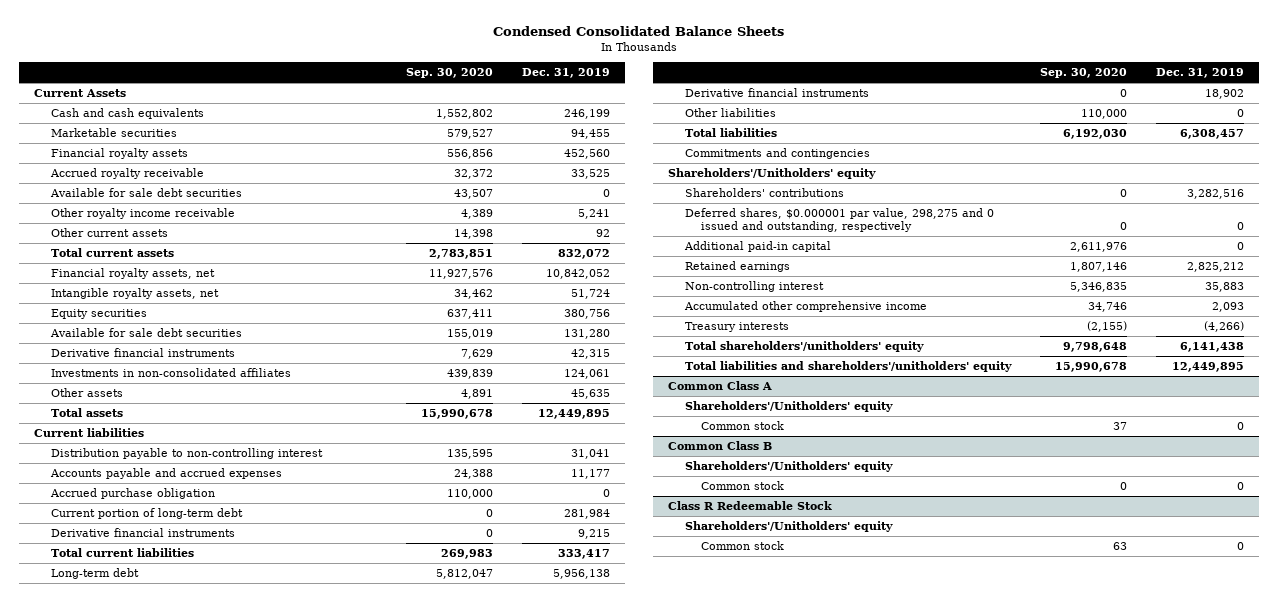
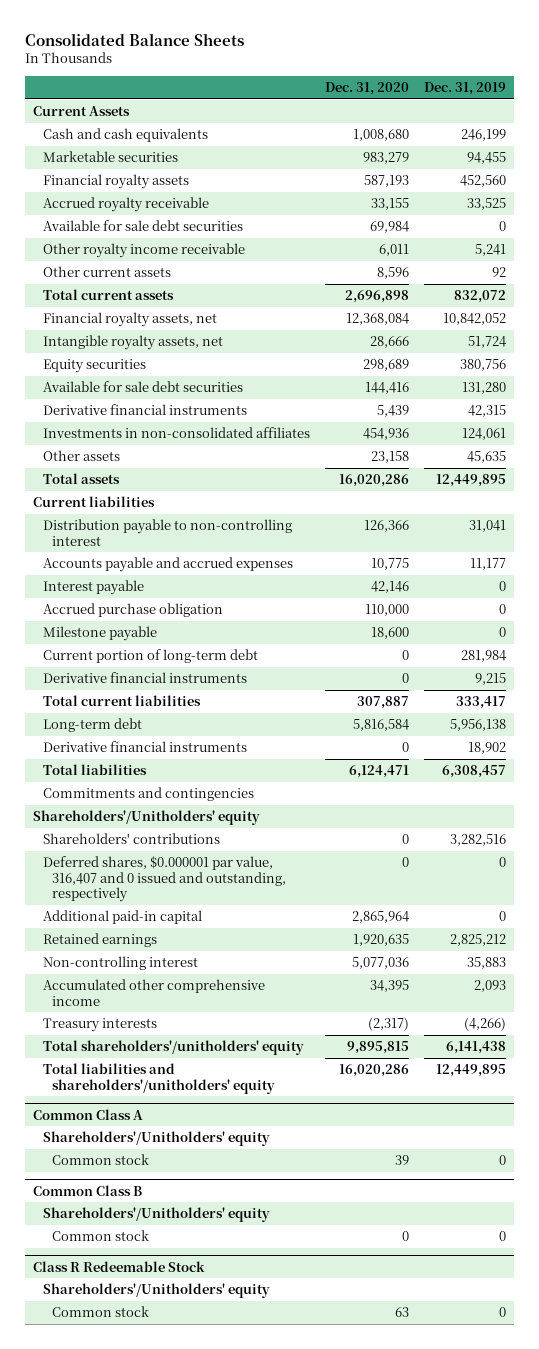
[492,26,784,37] Condensed Consolidated Balance Sheets -> [25,32,245,46] Consolidated Balance Sheets
[405,68,493,79] Sep. 30, 2020 -> none
none -> [324,82,409,96] Dec. 31, 2020
none -> [42,580,144,596] Interest payable
none -> [42,626,157,642] Milestone payable
[684,107,776,117] Other liabilities -> none
[684,207,994,233] Deferred shares, $0.000001 par value, 298,275 and 0 issued and outstanding, respectively -> [42,856,287,902] Deferred shares, $0.000001 par value, 316,407 and 0 issued and outstanding, respectively

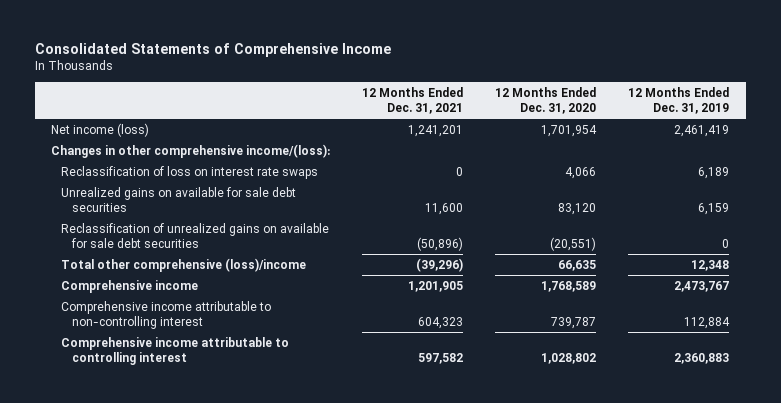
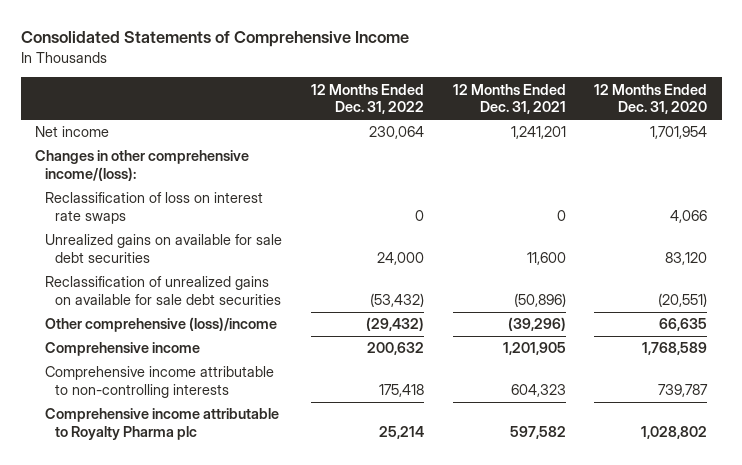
[628,86,730,114] 12 Months Ended Dec. 31, 2019 -> none
none -> [310,83,424,115] 12 Months Ended Dec. 31, 2022
[51,122,150,137] Net income (loss) -> [35,126,110,138] Net income
[61,257,307,272] Total other comprehensive (loss)/income -> [45,317,278,333] Other comprehensive (loss)/income
[61,300,272,329] Comprehensive income attributable to non-controlling interest -> [45,366,275,398] Comprehensive income attributable to non-controlling interests
[61,336,290,365] Comprehensive income attributable to controlling interest -> [45,408,280,440] Comprehensive income attributable to Royalty Pharma plc

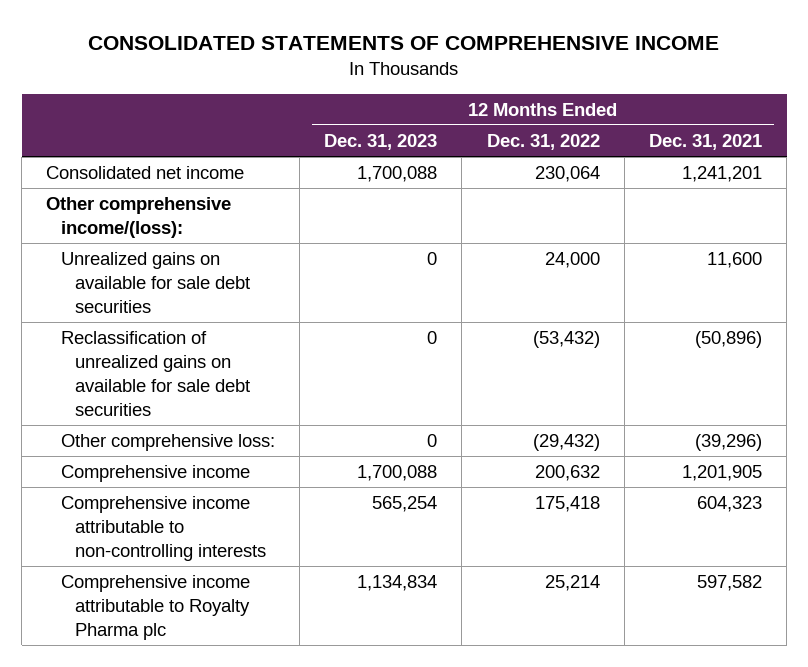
[20,31,409,48] Consolidated Statements of Comprehensive Income -> [88,36,720,51] CONSOLIDATED STATEMENTS OF COMPREHENSIVE INCOME
[594,83,708,115] 12 Months Ended Dec. 31, 2020 -> none
none -> [324,133,438,150] Dec. 31, 2023
[45,192,264,224] Reclassification of loss on interest rate swaps -> none
[35,126,110,138] Net income -> [46,165,245,179] Consolidated net income
[35,150,250,181] Changes in other comprehensive income/(loss): -> [46,196,232,238] Other comprehensive income/(loss):
[45,317,278,333] Other comprehensive (loss)/income -> [60,433,275,451] Other comprehensive loss:

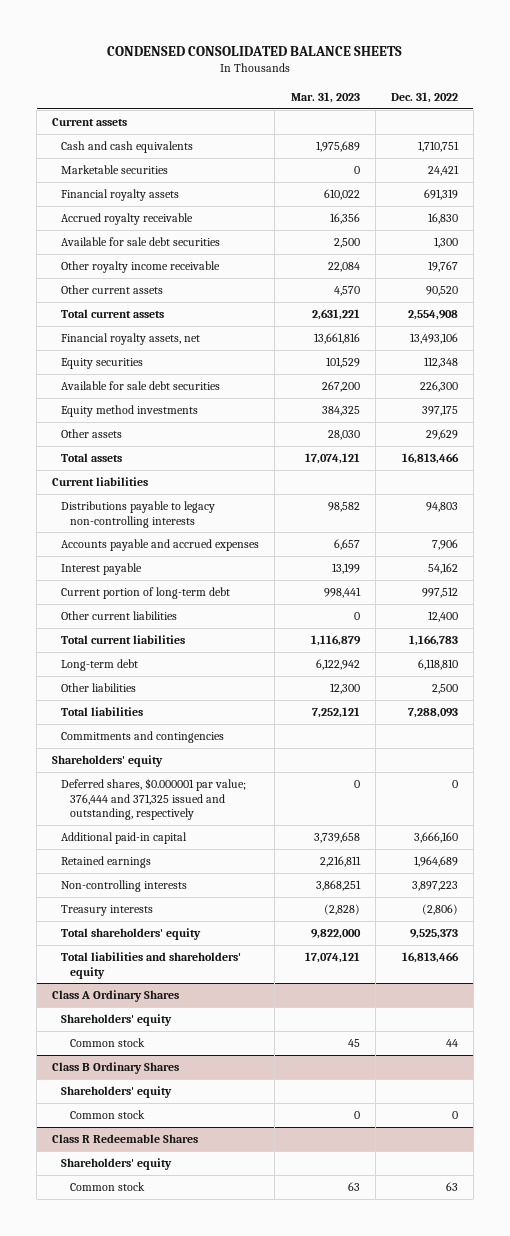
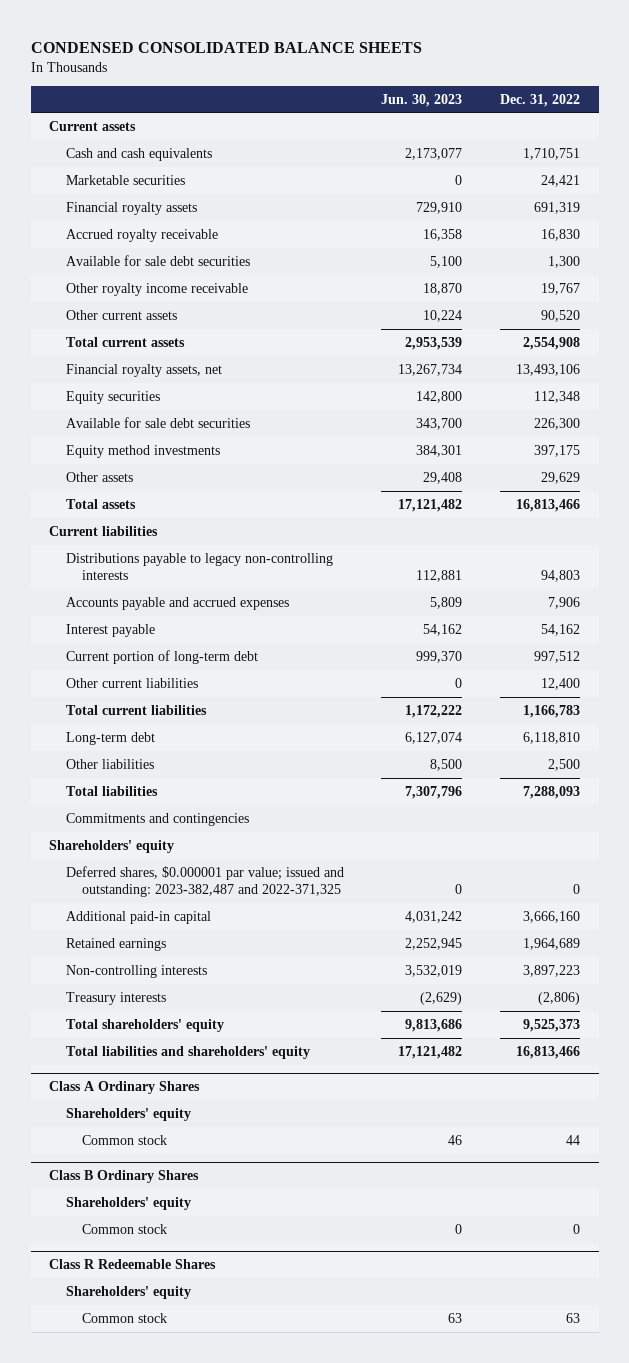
[290,91,360,103] Mar. 31, 2023 -> none
none -> [381,93,463,107] Jun. 30, 2023
[61,778,247,821] Deferred shares, $0.000001 par value; 376,444 and 371,325 issued and outstanding, respectively -> [65,865,344,897] Deferred shares, $0.000001 par value; issued and outstanding: 2023-382,487 and 2022-371,325

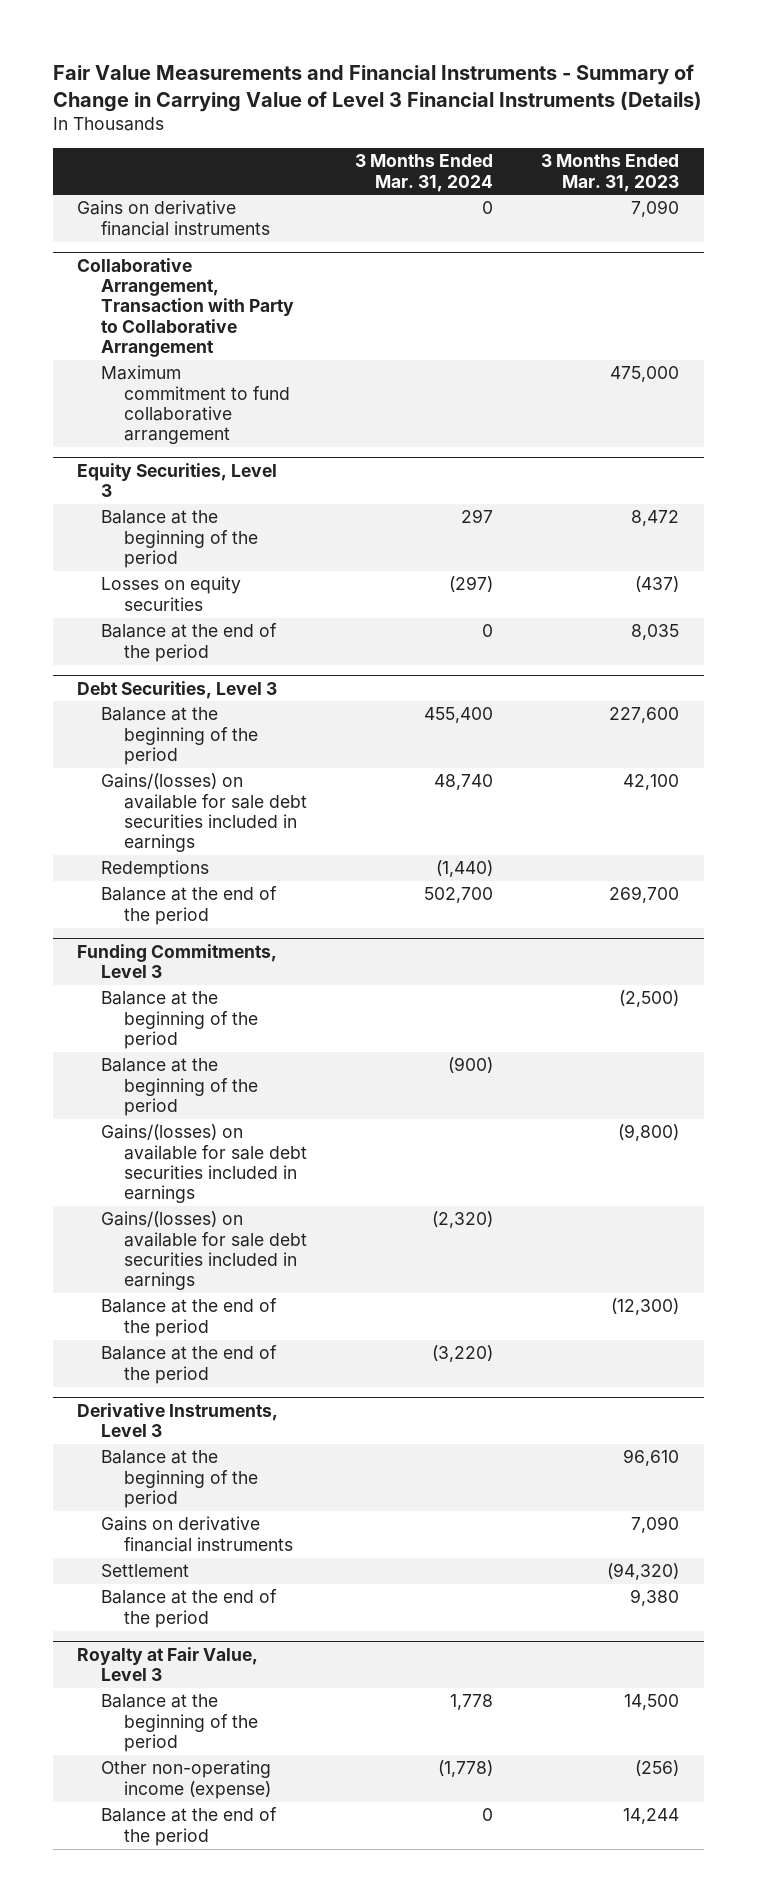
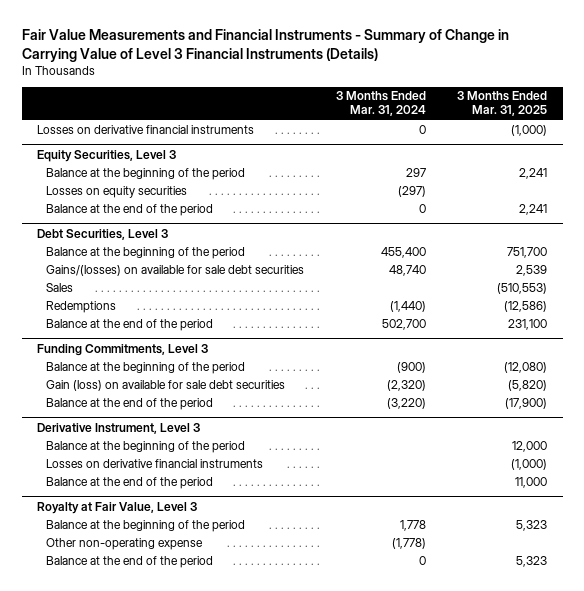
[541,154,680,192] 3 Months Ended Mar. 31, 2023 -> none
none -> [456,91,547,117] 3 Months Ended Mar. 31, 2025
[77,257,294,357] Collaborative Arrangement, Transaction with Party to Collaborative Arrangement -> none
[100,365,291,445] Maximum commitment to fund collaborative arrangement -> none
[77,200,270,236] Gains on derivative financial instruments -> [37,124,255,134] Losses on derivative financial instruments
[100,773,308,853] Gains/(losses) on available for sale debt securities included in earnings -> [46,264,305,276] Gains/(losses) on available for sale debt securities
none -> [46,282,74,292] Sales
[100,991,259,1050] Balance at the beginning of the period -> none
[100,1124,308,1204] Gains/(losses) on available for sale debt securities included in earnings -> none
[100,1298,277,1337] Balance at the end of the period -> none
[100,1211,308,1291] Gains/(losses) on available for sale debt securities included in earnings -> [46,379,286,391] Gain (loss) on available for sale debt securities
[77,1402,279,1437] Derivative Instruments, Level 3 -> [37,422,201,434] Derivative Instrument, Level 3
[100,1564,189,1578] Settlement -> none
[100,1516,294,1552] Gains on derivative financial instruments -> [46,458,264,468] Losses on derivative financial instruments
[100,1760,272,1799] Other non-operating income (expense) -> [46,537,204,550] Other non-operating expense

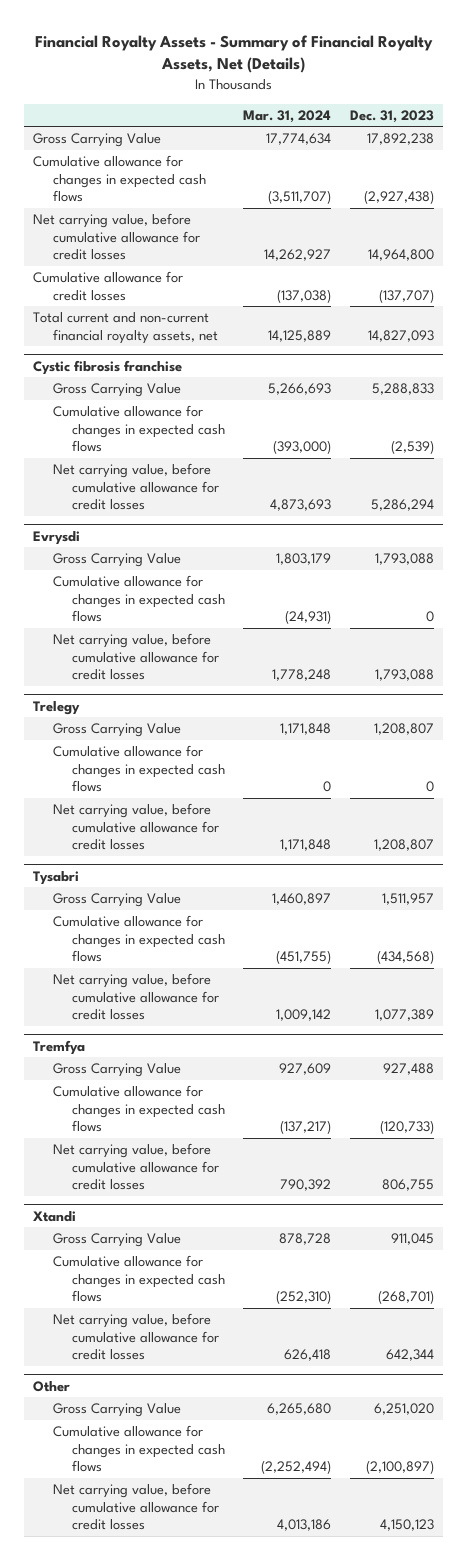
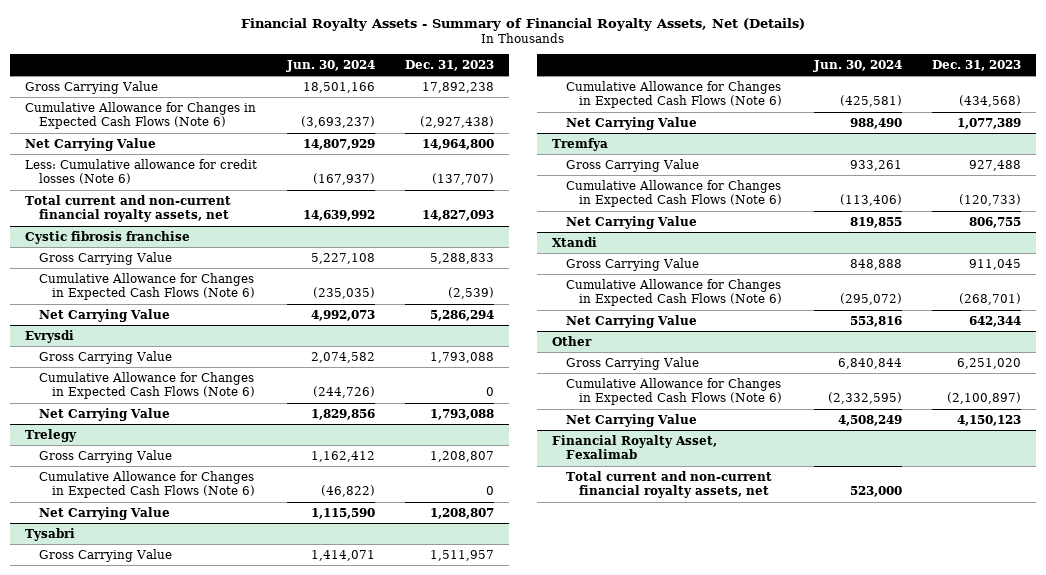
[243,109,332,123] Mar. 31, 2024 -> none
none -> [286,59,376,72] Jun. 30, 2024
[33,155,206,203] Cumulative allowance for changes in expected cash flows -> [25,101,257,130] Cumulative Allowance for Changes in Expected Cash Flows (Note 6)
[33,213,200,261] Net carrying value, before cumulative allowance for credit losses -> [25,137,157,151] Net Carrying Value
[33,271,184,301] Cumulative allowance for credit losses -> [25,158,258,185] Less: Cumulative allowance for credit losses (Note 6)
[52,405,226,453] Cumulative allowance for changes in expected cash flows -> [38,272,256,301] Cumulative Allowance for Changes in Expected Cash Flows (Note 6)
[52,463,220,511] Net carrying value, before cumulative allowance for credit losses -> [38,308,170,322] Net Carrying Value
[52,575,226,623] Cumulative allowance for changes in expected cash flows -> [38,371,256,400] Cumulative Allowance for Changes in Expected Cash Flows (Note 6)
[52,633,220,681] Net carrying value, before cumulative allowance for credit losses -> [38,407,170,421] Net Carrying Value
[52,745,226,793] Cumulative allowance for changes in expected cash flows -> [38,470,256,499] Cumulative Allowance for Changes in Expected Cash Flows (Note 6)
[52,803,220,851] Net carrying value, before cumulative allowance for credit losses -> [38,506,170,520] Net Carrying Value
[52,915,226,963] Cumulative allowance for changes in expected cash flows -> [565,80,783,109] Cumulative Allowance for Changes in Expected Cash Flows (Note 6)
[52,973,220,1021] Net carrying value, before cumulative allowance for credit losses -> [565,116,697,130] Net Carrying Value
[52,1085,226,1133] Cumulative allowance for changes in expected cash flows -> [565,179,783,208] Cumulative Allowance for Changes in Expected Cash Flows (Note 6)
[52,1143,220,1191] Net carrying value, before cumulative allowance for credit losses -> [565,215,697,229] Net Carrying Value
[52,1255,226,1303] Cumulative allowance for changes in expected cash flows -> [565,278,783,307] Cumulative Allowance for Changes in Expected Cash Flows (Note 6)
[52,1313,220,1361] Net carrying value, before cumulative allowance for credit losses -> [565,314,697,328] Net Carrying Value
[52,1425,226,1473] Cumulative allowance for changes in expected cash flows -> [565,377,783,406] Cumulative Allowance for Changes in Expected Cash Flows (Note 6)
[52,1483,220,1531] Net carrying value, before cumulative allowance for credit losses -> [565,413,697,427] Net Carrying Value
none -> [552,434,718,460] Financial Royalty Asset, Fexalimab
none -> [565,470,772,499] Total current and non-current financial royalty assets, net

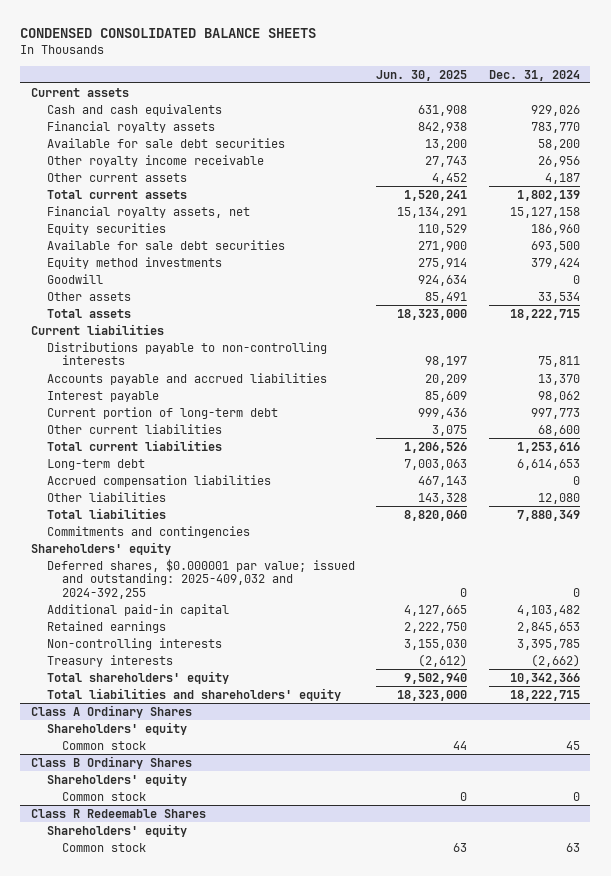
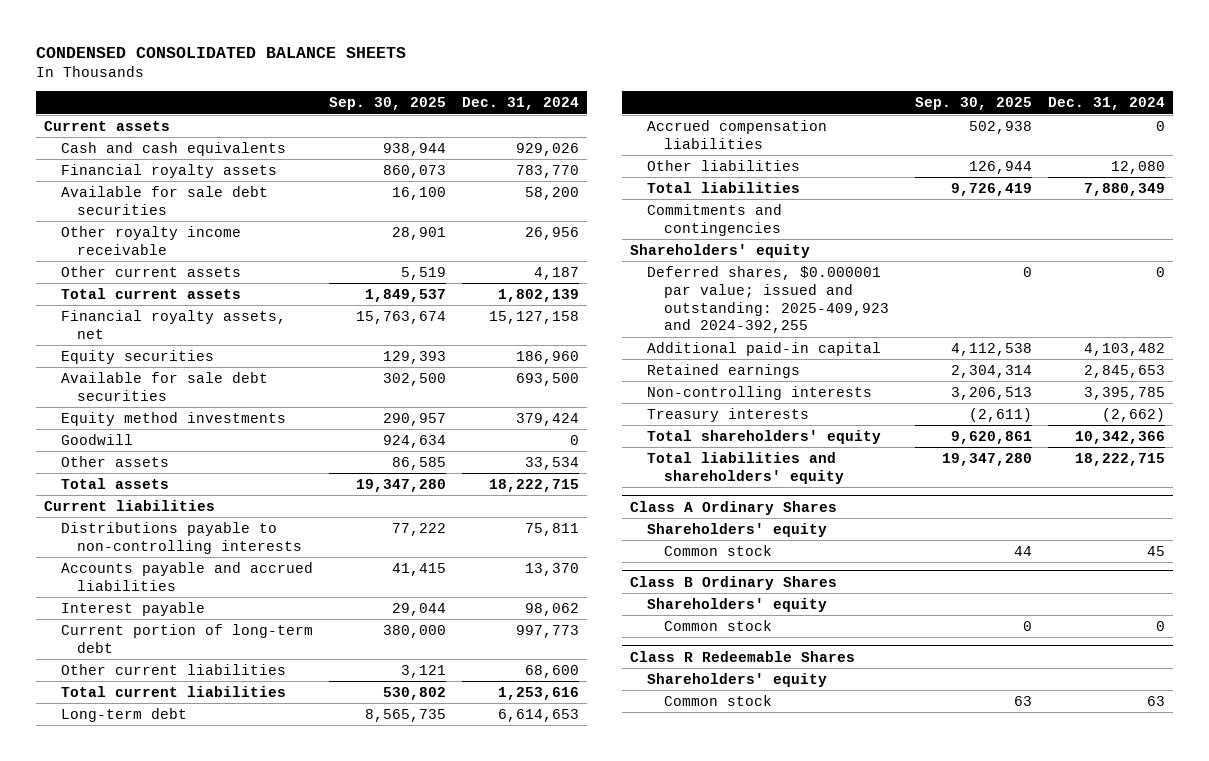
[376,69,468,81] Jun. 30, 2025 -> none
none -> [328,97,446,111] Sep. 30, 2025
[46,558,355,600] Deferred shares, $0.000001 par value; issued and outstanding: 2025-409,032 and 2024-392,255 -> [647,265,890,334] Deferred shares, $0.000001 par value; issued and outstanding: 2025-409,923 and 2024-392,255

